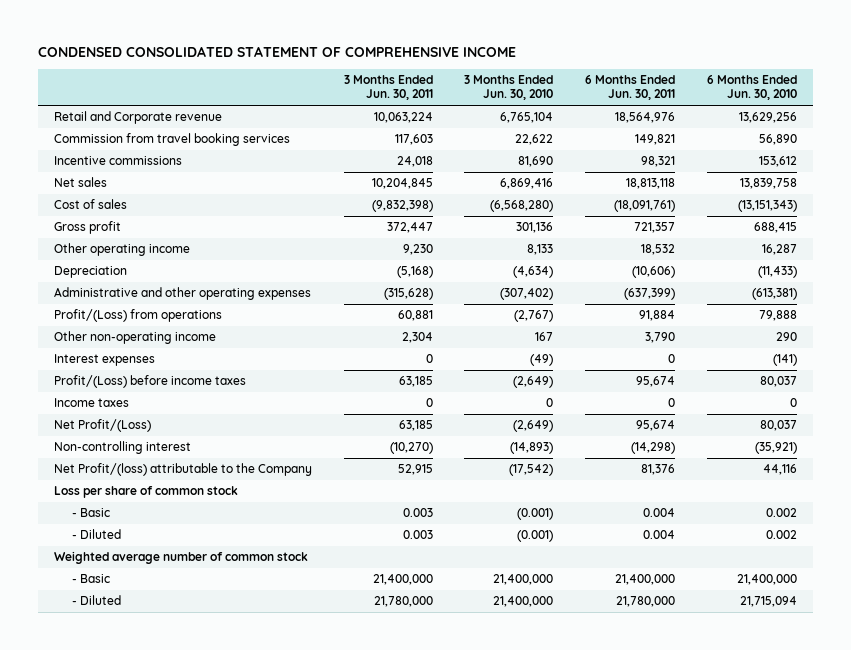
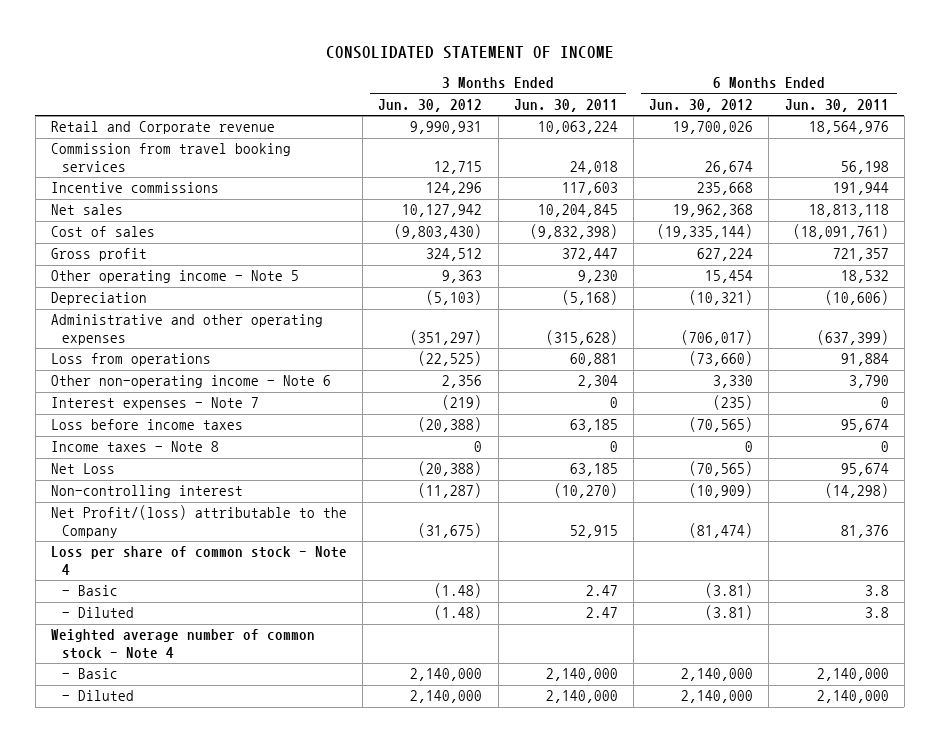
[38,45,517,57] CONDENSED CONSOLIDATED STATEMENT OF COMPREHENSIVE INCOME -> [325,46,614,60] CONSOLIDATED STATEMENT OF INCOME
[464,74,554,101] 3 Months Ended Jun. 30, 2010 -> none
[706,74,797,101] 6 Months Ended Jun. 30, 2010 -> none
none -> [378,99,483,113] Jun. 30, 2012
none -> [649,99,754,113] Jun. 30, 2012
[394,134,433,146] 117,603 -> [569,160,618,174] 24,018
[635,134,676,146] 149,821 -> [840,160,889,174] 56,198
[396,156,433,168] 24,018 -> [561,182,618,196] 117,603
[641,156,676,168] 98,321 -> [832,182,889,196] 191,944
[53,243,190,257] Other operating income -> [50,270,299,284] Other operating income - Note 5
[53,309,222,323] Profit/(Loss) from operations -> [50,353,211,367] Loss from operations
[53,331,216,345] Other non-operating income -> [50,375,331,389] Other non-operating income - Note 6
[53,354,155,367] Interest expenses -> [50,397,259,411] Interest expenses - Note 7
[53,375,246,389] Profit/(Loss) before income taxes -> [50,419,243,431] Loss before income taxes
[53,398,129,408] Income taxes -> [50,441,219,453] Income taxes - Note 8
[53,419,151,433] Net Profit/(Loss) -> [50,463,115,475] Net Loss
[53,486,238,499] Loss per share of common stock -> [50,546,347,575] Loss per share of common stock - Note 4
[402,508,433,518] 0.003 -> [585,585,618,597] 2.47
[643,508,676,518] 0.004 -> [864,585,889,597] 3.8
[402,530,433,540] 0.003 -> [585,607,618,619] 2.47
[643,530,676,540] 0.004 -> [864,607,889,619] 3.8
[53,551,308,565] Weighted average number of common stock -> [50,629,315,659] Weighted average number of common stock - Note 4
[372,574,433,586] 21,400,000 -> [545,668,618,682] 2,140,000
[615,574,676,586] 21,400,000 -> [816,668,889,682] 2,140,000
[373,596,433,608] 21,780,000 -> [545,690,618,704] 2,140,000
[616,596,676,608] 21,780,000 -> [816,690,889,704] 2,140,000

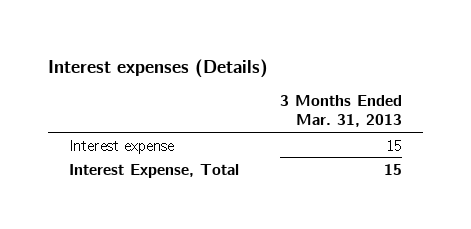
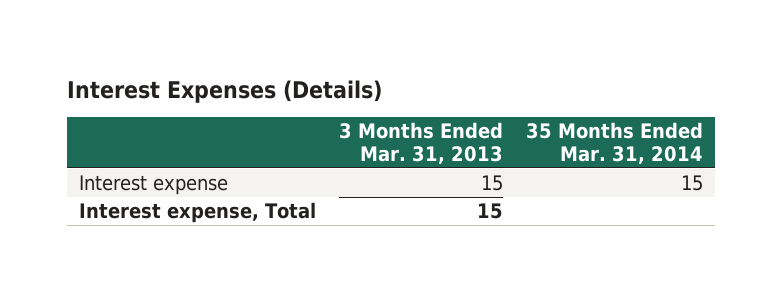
[48,58,269,78] Interest expenses (Details) -> [67,79,383,103] Interest Expenses (Details)
none -> [525,122,703,164] 35 Months Ended Mar. 31, 2014
[68,163,239,178] Interest Expense, Total -> [78,201,316,223] Interest expense, Total

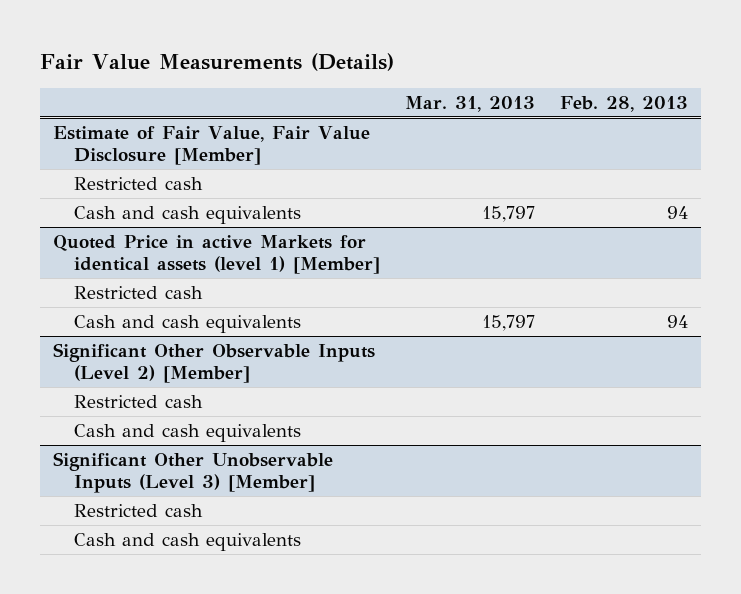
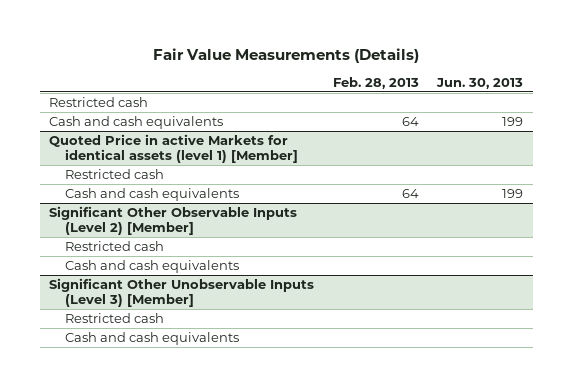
[405,95,536,112] Mar. 31, 2013 -> none
none -> [436,77,524,89] Jun. 30, 2013
[52,125,370,166] Estimate of Fair Value, Fair Value Disclosure [Member] -> none
[667,205,689,219] 94 -> [401,116,419,126] 64
[667,314,689,328] 94 -> [401,188,419,198] 64

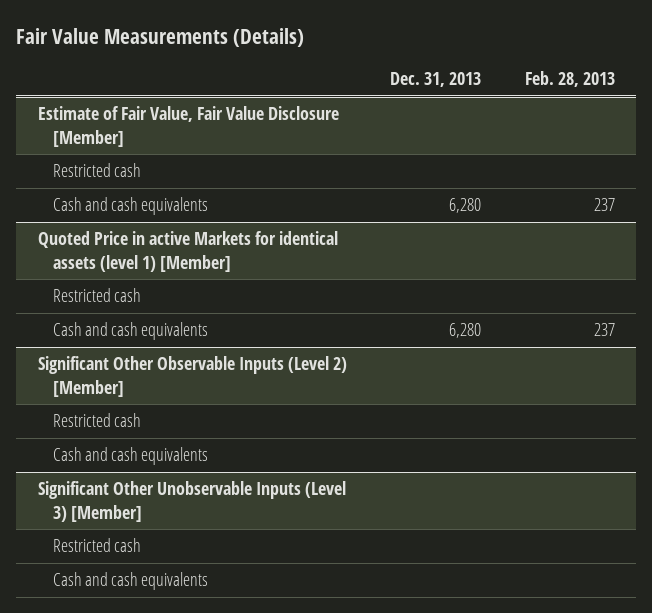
[436,77,524,89] Jun. 30, 2013 -> none
none -> [390,72,482,88] Dec. 31, 2013
none -> [37,106,339,147] Estimate of Fair Value, Fair Value Disclosure [Member]
[401,116,419,126] 64 -> [593,198,615,212] 237
[401,188,419,198] 64 -> [593,323,615,337] 237

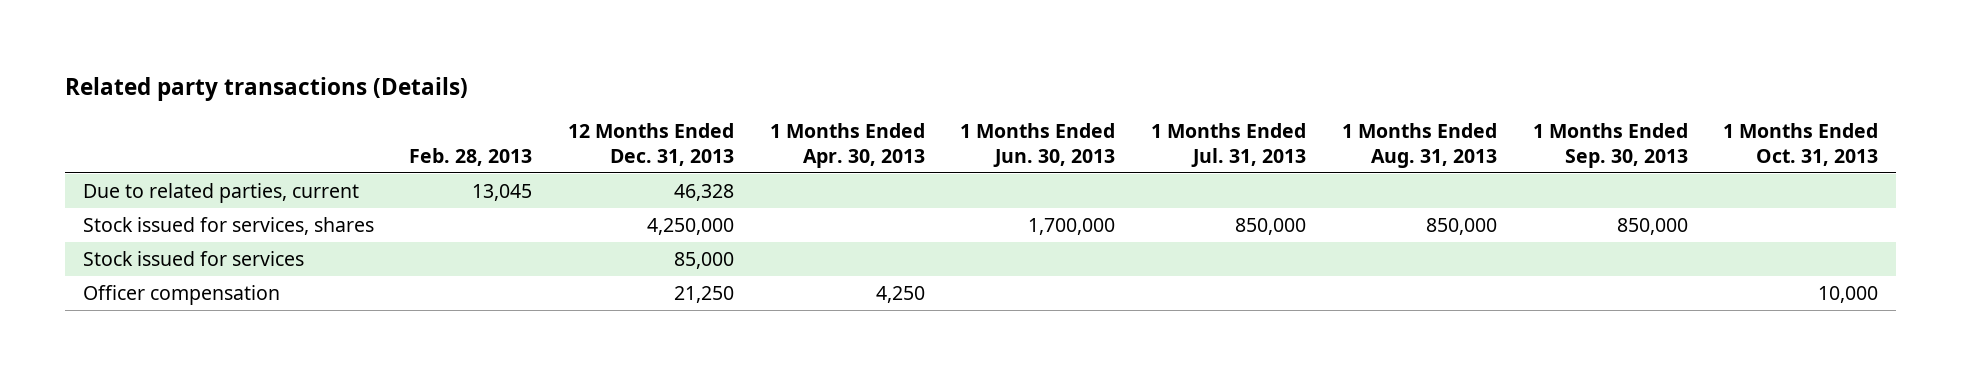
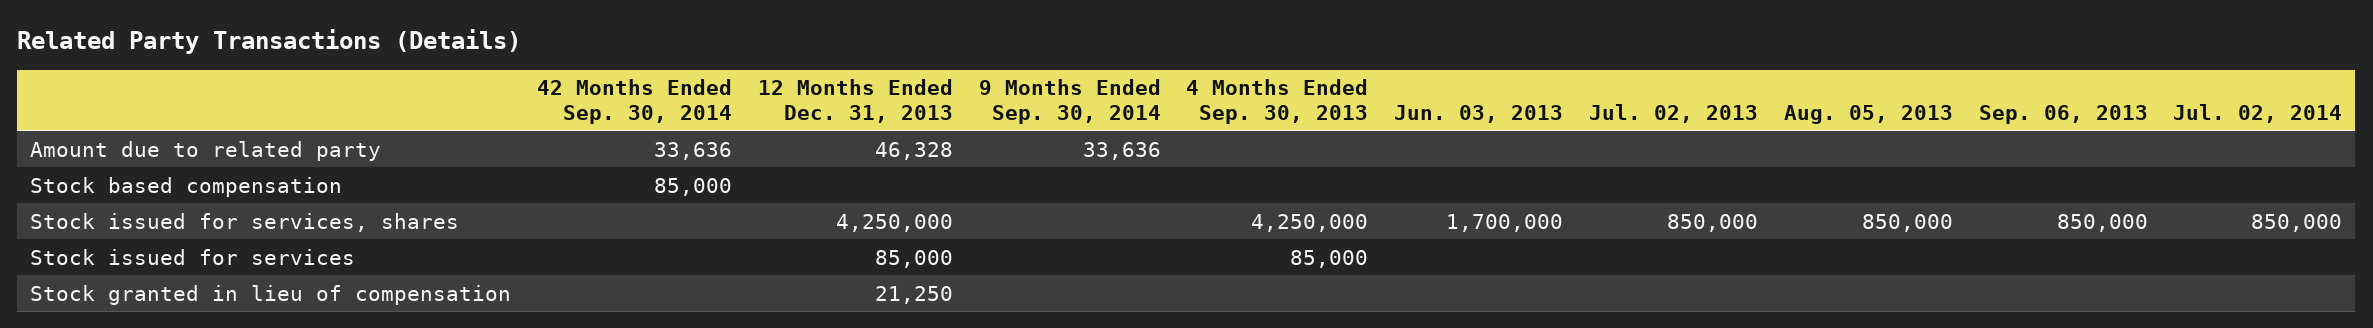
[64,76,468,101] Related party transactions (Details) -> [17,29,522,55] Related Party Transactions (Details)
[409,147,533,166] Feb. 28, 2013 -> none
[769,122,925,168] 1 Months Ended Apr. 30, 2013 -> none
[960,122,1116,167] 1 Months Ended Jun. 30, 2013 -> none
[1151,122,1307,167] 1 Months Ended Jul. 31, 2013 -> none
[1341,122,1497,168] 1 Months Ended Aug. 31, 2013 -> none
[1532,122,1688,168] 1 Months Ended Sep. 30, 2013 -> none
[1723,122,1879,166] 1 Months Ended Oct. 31, 2013 -> none
none -> [537,79,733,124] 42 Months Ended Sep. 30, 2014
none -> [978,79,1161,124] 9 Months Ended Sep. 30, 2014
none -> [1186,79,1369,124] 4 Months Ended Sep. 30, 2013
none -> [1394,104,1564,123] Jun. 03, 2013
none -> [1589,103,1759,123] Jul. 02, 2013
none -> [1783,104,1953,124] Aug. 05, 2013
none -> [1978,104,2148,124] Sep. 06, 2013
none -> [2173,103,2343,123] Jul. 02, 2014
[82,182,359,203] Due to related parties, current -> [30,140,382,161] Amount due to related party
none -> [30,176,343,197] Stock based compensation
[82,284,280,305] Officer compensation -> [30,284,512,305] Stock granted in lieu of compensation

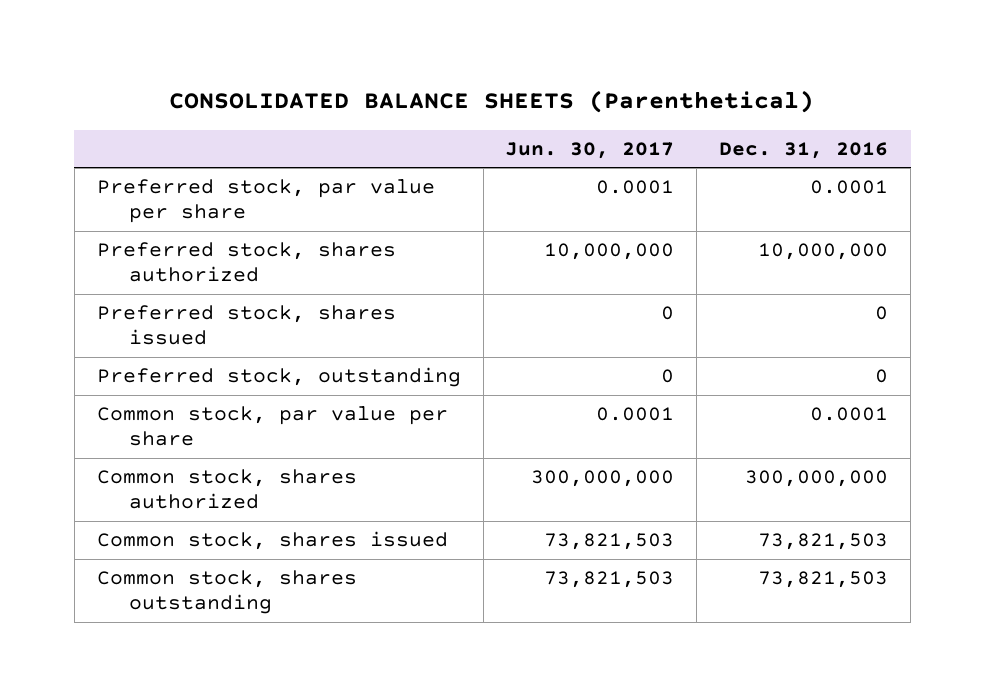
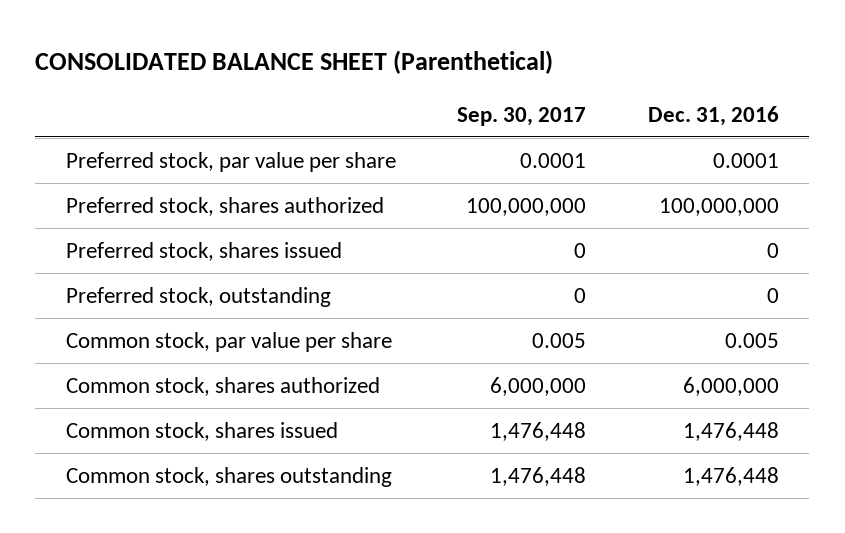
[169,89,815,113] CONSOLIDATED BALANCE SHEETS (Parenthetical) -> [35,49,554,74] CONSOLIDATED BALANCE SHEET (Parenthetical)
[505,141,675,159] Jun. 30, 2017 -> none
none -> [457,106,587,126] Sep. 30, 2017
[758,243,889,261] 10,000,000 -> [658,197,779,216] 100,000,000
[810,407,889,422] 0.0001 -> [724,332,779,348] 0.005
[745,470,889,488] 300,000,000 -> [682,376,779,396] 6,000,000
[758,533,889,551] 73,821,503 -> [682,421,779,441] 1,476,448
[758,571,889,589] 73,821,503 -> [682,466,779,486] 1,476,448

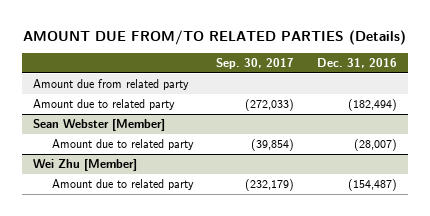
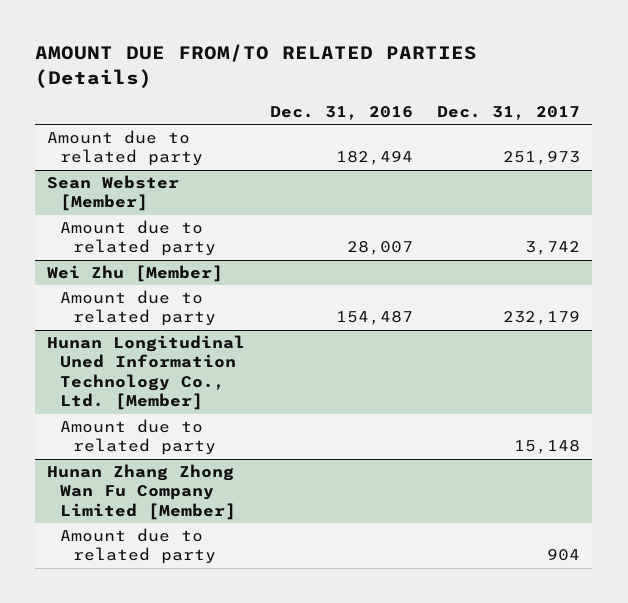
[216,58,295,70] Sep. 30, 2017 -> none
none -> [437,106,581,121] Dec. 31, 2017
[33,79,190,91] Amount due from related party -> none
[347,99,397,112] (182,494) -> [335,151,413,166] 182,494
[353,139,397,152] (28,007) -> [346,241,413,256] 28,007
[347,179,397,192] (154,487) -> [335,311,413,326] 154,487
none -> [47,335,246,411] Hunan Longitudinal Uned Information Technology Co., Ltd. [Member]
none -> [60,419,217,456] Amount due to related party
none -> [47,464,237,520] Hunan Zhang Zhong Wan Fu Company Limited [Member]
none -> [60,528,217,565] Amount due to related party

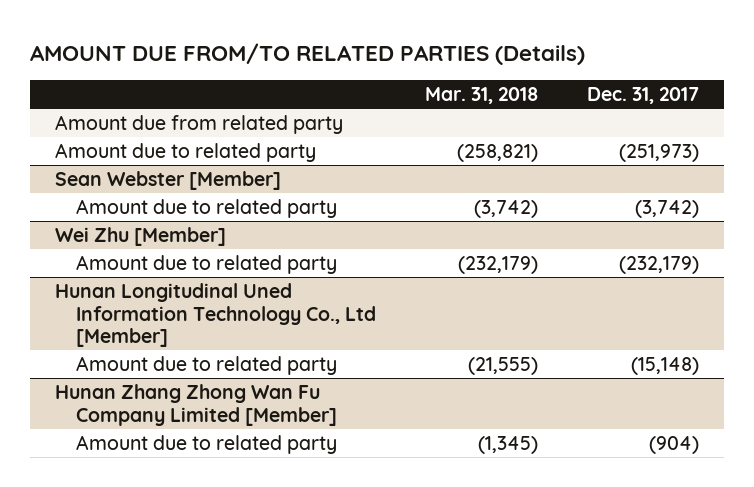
[269,106,413,121] Dec. 31, 2016 -> none
none -> [424,87,538,105] Mar. 31, 2018
none -> [55,114,344,134] Amount due from related party
[503,151,581,166] 251,973 -> [619,143,700,162] (251,973)
[525,241,581,256] 3,742 -> [635,199,700,218] (3,742)
[503,311,581,326] 232,179 -> [619,255,700,274] (232,179)
[47,335,246,411] Hunan Longitudinal Uned Information Technology Co., Ltd. [Member] -> [55,282,376,348] Hunan Longitudinal Uned Information Technology Co., Ltd [Member]
[514,440,581,455] 15,148 -> [631,356,700,375] (15,148)
[547,549,581,562] 904 -> [649,435,700,454] (904)

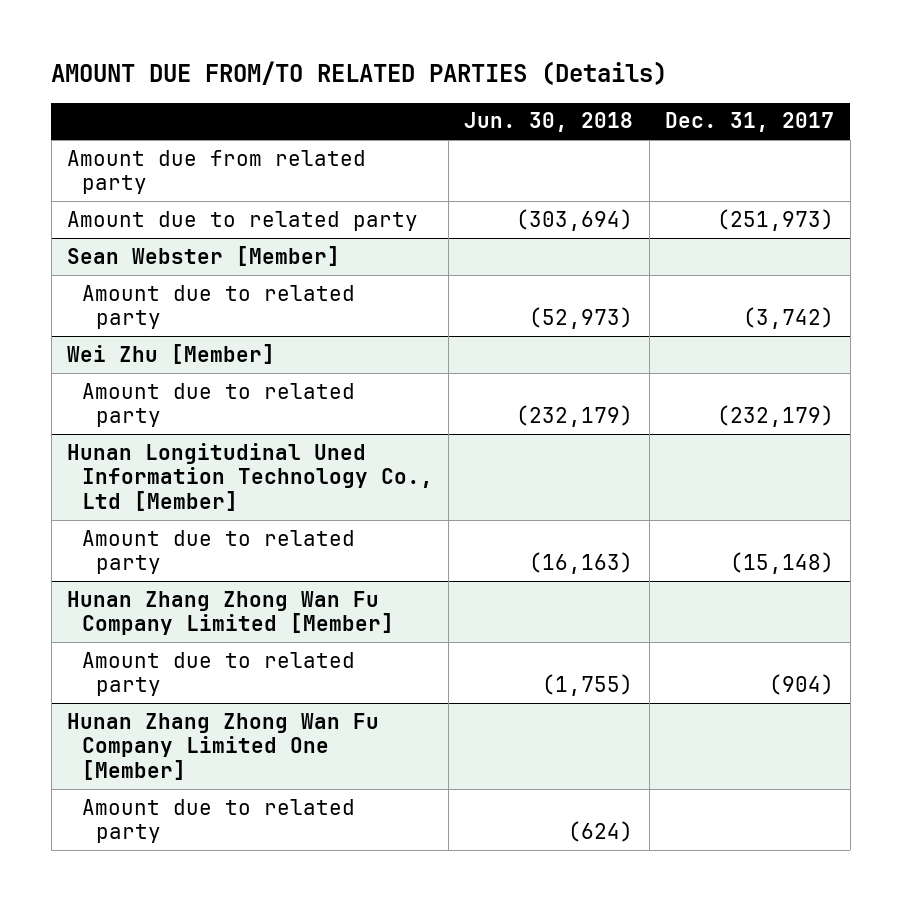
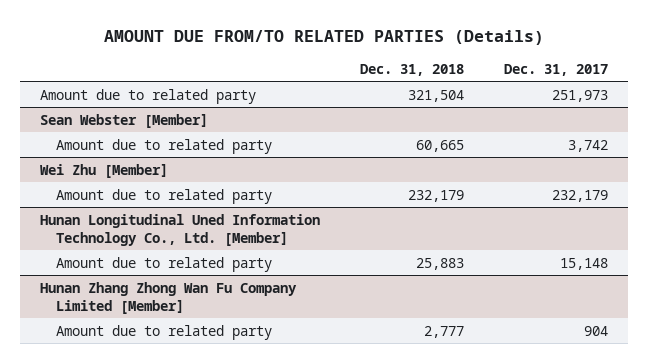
[464,112,634,133] Jun. 30, 2018 -> none
none -> [360,64,465,77] Dec. 31, 2018
[66,149,366,195] Amount due from related party -> none
[717,208,835,231] (251,973) -> [552,89,609,102] 251,973
[743,307,835,330] (3,742) -> [568,139,609,152] 3,742
[717,405,835,428] (232,179) -> [552,189,609,202] 232,179
[66,442,433,511] Hunan Longitudinal Uned Information Technology Co., Ltd [Member] -> [40,213,321,246] Hunan Longitudinal Uned Information Technology Co., Ltd. [Member]
[730,552,835,575] (15,148) -> [560,257,609,270] 15,148
[66,712,379,780] Hunan Zhang Zhong Wan Fu Company Limited One [Member] -> none
[81,798,355,844] Amount due to related party -> none
[769,674,835,696] (904) -> [584,325,609,336] 904

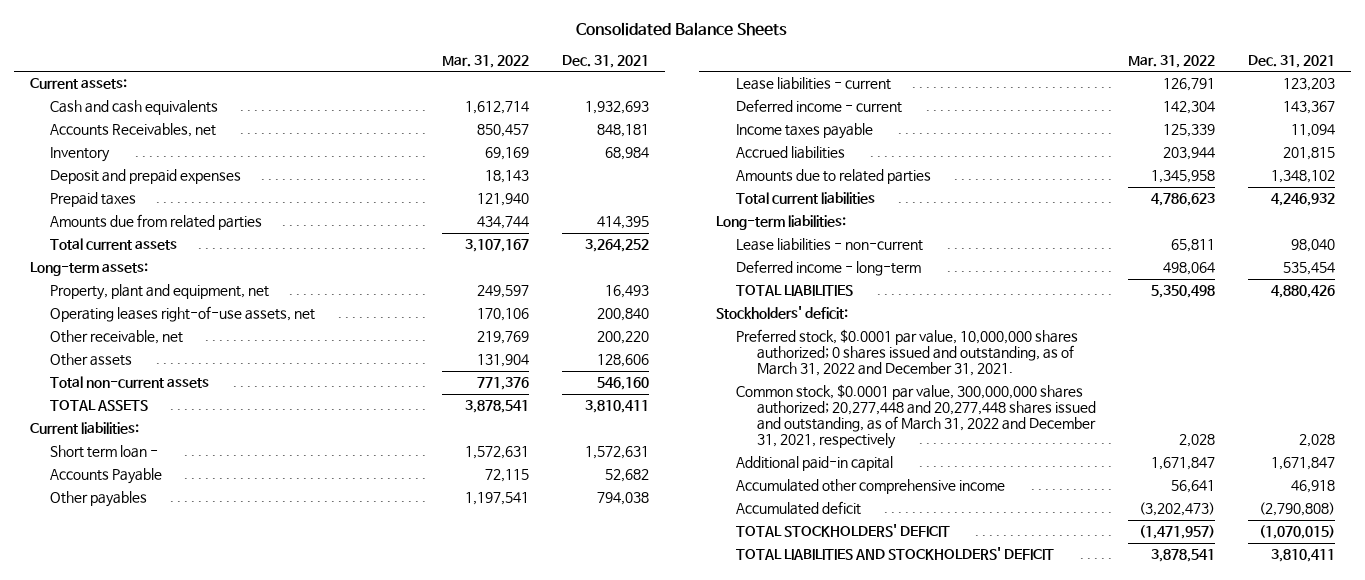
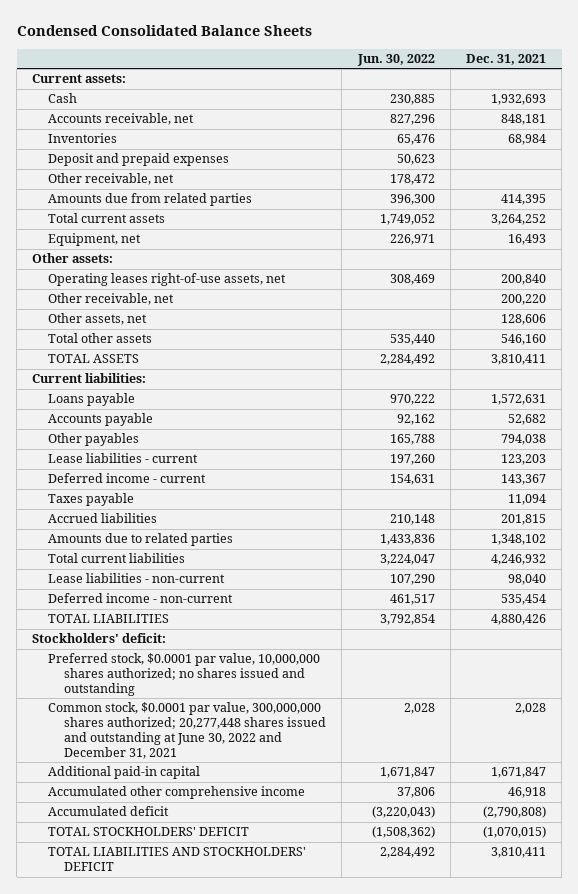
[576,21,788,36] Consolidated Balance Sheets -> [16,25,312,37] Condensed Consolidated Balance Sheets
[442,54,530,68] Mar. 31, 2022 -> none
none -> [356,54,435,67] Jun. 30, 2022
[50,100,219,116] Cash and cash equivalents -> [48,93,78,104] Cash
[50,123,217,138] Accounts Receivables, net -> [48,113,195,126] Accounts receivable, net
[50,147,111,163] Inventory -> [48,133,118,144] Inventories
[50,192,137,208] Prepaid taxes -> none
none -> [48,173,175,186] Other receivable, net
[30,262,149,277] Long-term assets: -> none
[50,284,270,301] Property, plant and equipment, net -> [48,233,142,247] Equipment, net
none -> [32,253,114,264] Other assets:
[50,353,133,367] Other assets -> [48,313,148,326] Other assets, net
[50,376,210,389] Total non-current assets -> [48,333,153,344] Total other assets
[50,445,159,459] Short term loan - -> [48,393,136,407] Loans payable
[50,468,163,485] Accounts Payable -> [48,413,154,427] Accounts payable
[736,123,874,140] Income taxes payable -> [48,493,135,507] Taxes payable
[715,215,846,231] Long-term liabilities: -> none
[736,260,922,277] Deferred income - long-term -> [48,593,234,604] Deferred income - non-current
[736,329,1079,377] Preferred stock, $0.0001 par value, 10,000,000 shares authorized; 0 shares issued and outstanding, as of March 31, 2022 and December 31, 2021. -> [48,653,321,697] Preferred stock, $0.0001 par value, 10,000,000 shares authorized; no shares issued and outstanding
[736,384,1096,450] Common stock, $0.0001 par value, 300,000,000 shares authorized; 20,277,448 and 20,277,448 shares issued and outstanding, as of March 31, 2022 and December 31, 2021, respectively -> [48,702,326,760] Common stock, $0.0001 par value, 300,000,000 shares authorized; 20,277,448 shares issued and outstanding at June 30, 2022 and December 31, 2021

